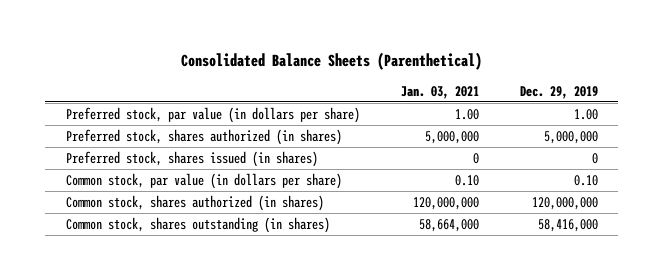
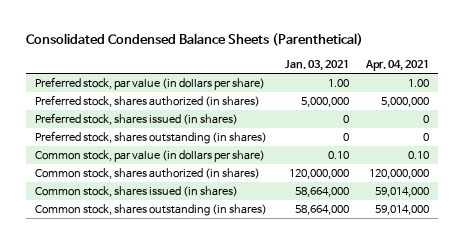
[180,52,482,71] Consolidated Balance Sheets (Parenthetical) -> [26,32,364,46] Consolidated Condensed Balance Sheets (Parenthetical)
[519,85,598,99] Dec. 29, 2019 -> none
none -> [365,60,430,72] Apr. 04, 2021
none -> [35,131,268,145] Preferred stock, shares outstanding (in shares)
none -> [35,186,239,198] Common stock, shares issued (in shares)

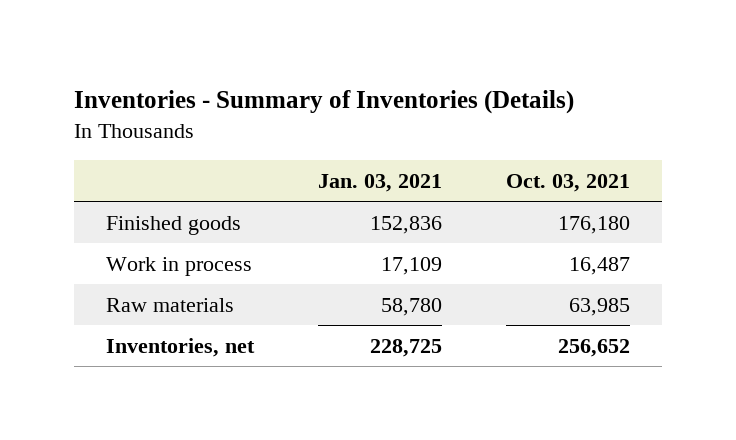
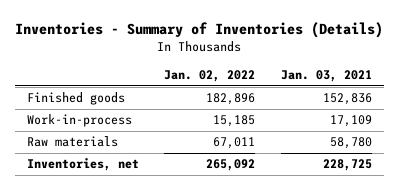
[505,173,630,192] Oct. 03, 2021 -> none
none -> [164,70,256,83] Jan. 02, 2022
[106,256,253,276] Work in process -> [27,114,133,128] Work-in-process

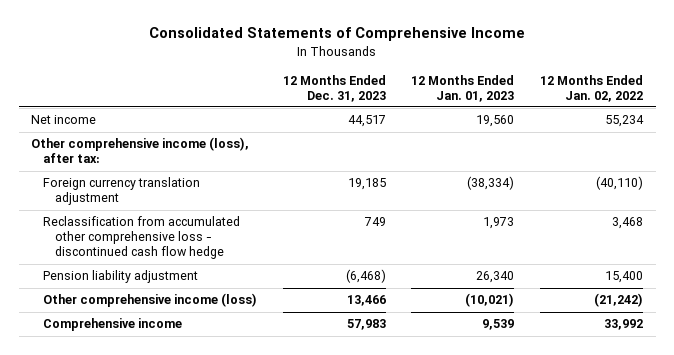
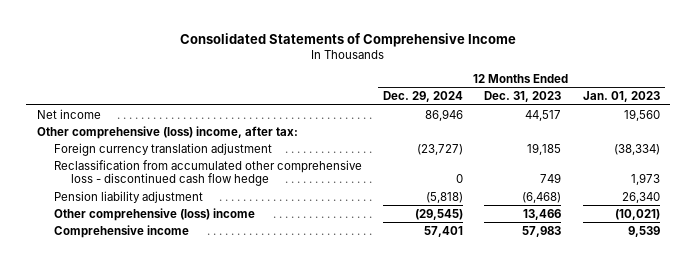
[539,74,643,102] 12 Months Ended Jan. 02, 2022 -> none
none -> [383,91,464,103] Dec. 29, 2024
[31,137,250,164] Other comprehensive income (loss), after tax: -> [36,125,298,139] Other comprehensive (loss) income, after tax:
[43,293,258,308] Other comprehensive income (loss) -> [53,207,255,221] Other comprehensive (loss) income

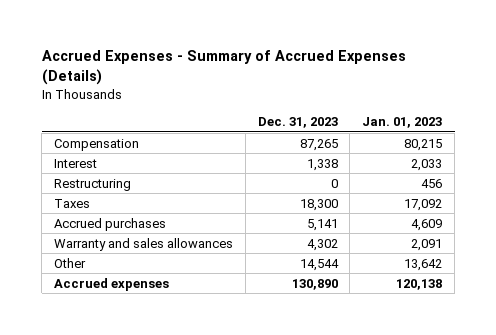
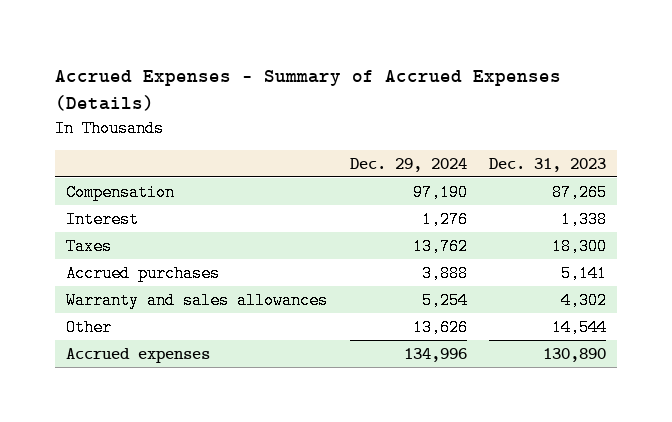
[362,117,443,129] Jan. 01, 2023 -> none
none -> [349,157,467,172] Dec. 29, 2024
[53,178,131,191] Restructuring -> none

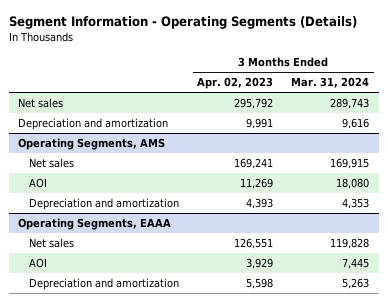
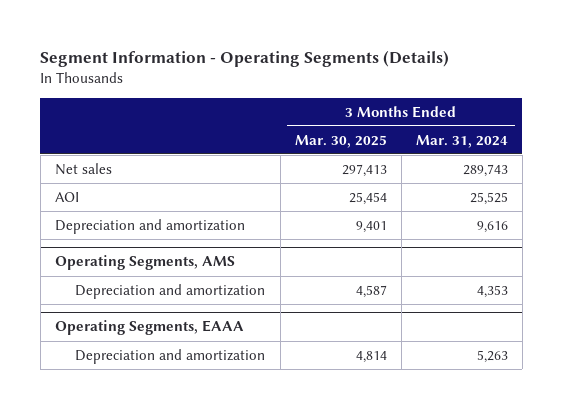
[197,77,274,90] Apr. 02, 2023 -> none
none -> [294,134,387,148] Mar. 30, 2025
none -> [54,191,79,202] AOI
[29,158,75,169] Net sales -> none
[29,178,48,189] AOI -> none
[29,238,75,249] Net sales -> none
[29,258,48,269] AOI -> none

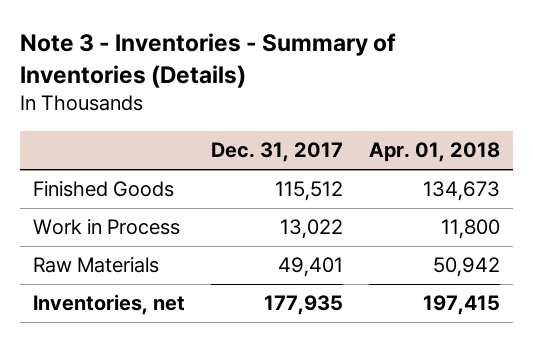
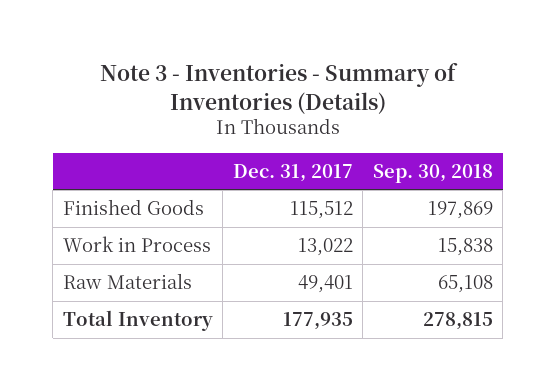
[369,142,501,163] Apr. 01, 2018 -> none
none -> [372,163,493,183] Sep. 30, 2018
[32,294,185,316] Inventories, net -> [62,309,213,331] Total Inventory

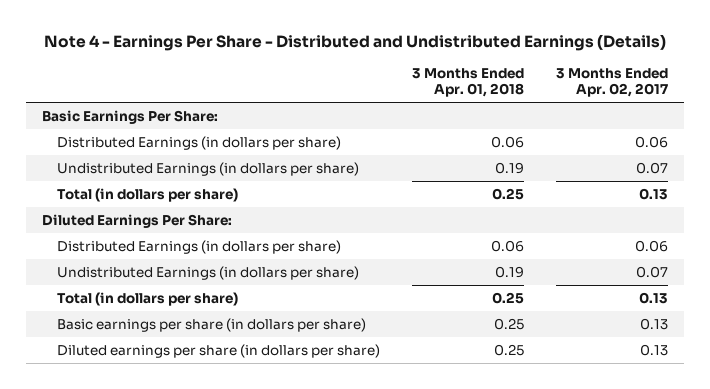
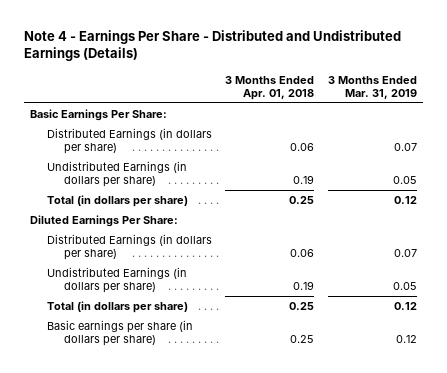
[555,68,668,98] 3 Months Ended Apr. 02, 2017 -> none
none -> [327,75,417,100] 3 Months Ended Mar. 31, 2019
[56,343,380,358] Diluted earnings per share (in dollars per share) -> none

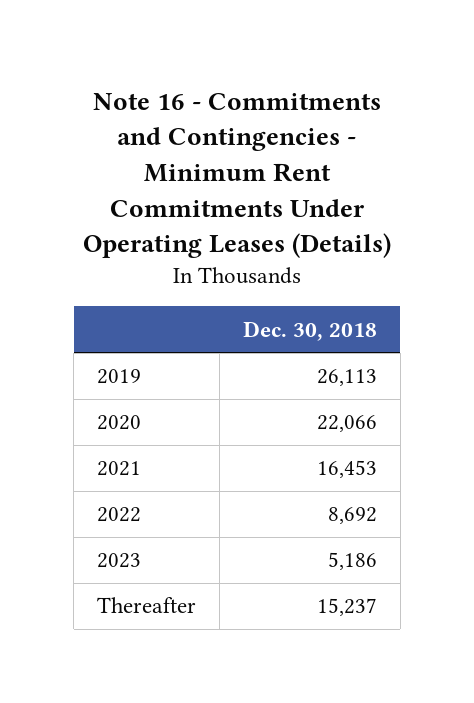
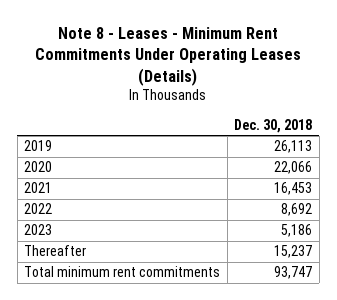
[82,92,391,259] Note 16 - Commitments and Contingencies - Minimum Rent Commitments Under Operating Leases (Details) -> [35,26,302,86] Note 8 - Leases - Minimum Rent Commitments Under Operating Leases (Details)
none -> [24,266,221,278] Total minimum rent commitments

